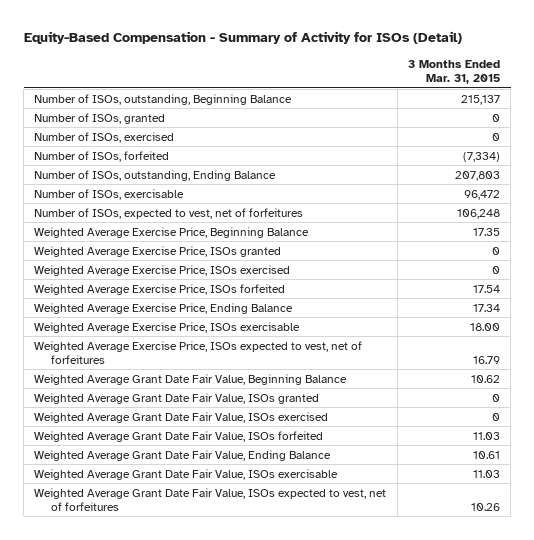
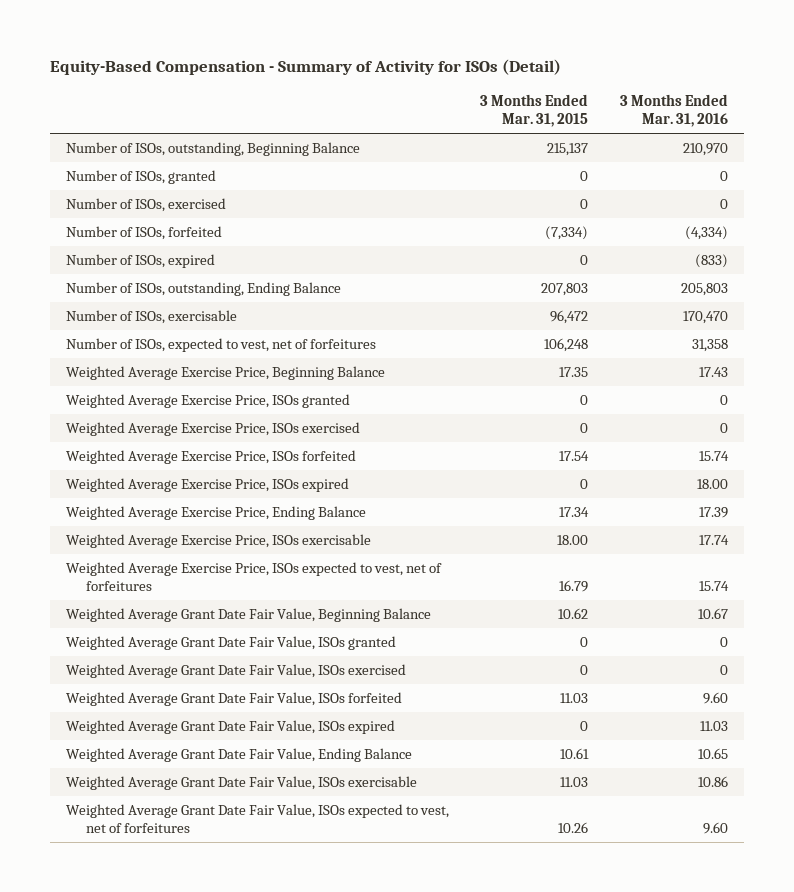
none -> [620,93,729,128] 3 Months Ended Mar. 31, 2016
none -> [65,253,215,268] Number of ISOs, expired
none -> [65,477,349,492] Weighted Average Exercise Price, ISOs expired
none -> [65,719,395,734] Weighted Average Grant Date Fair Value, ISOs expired

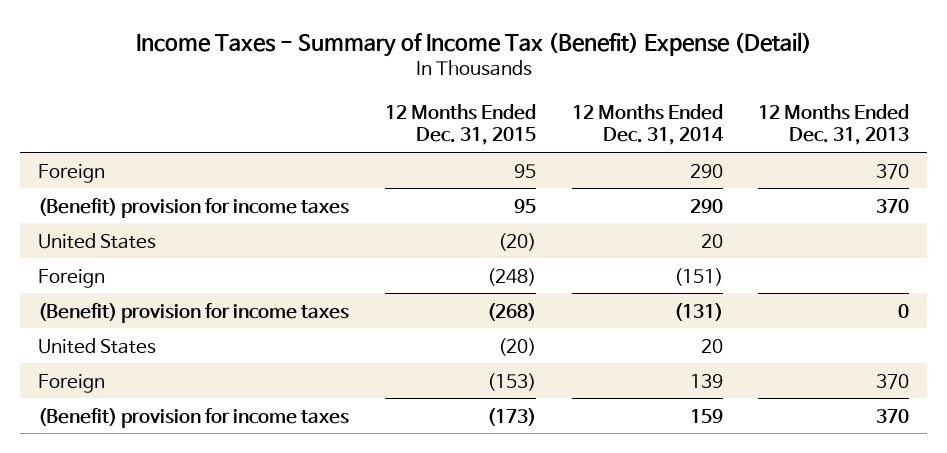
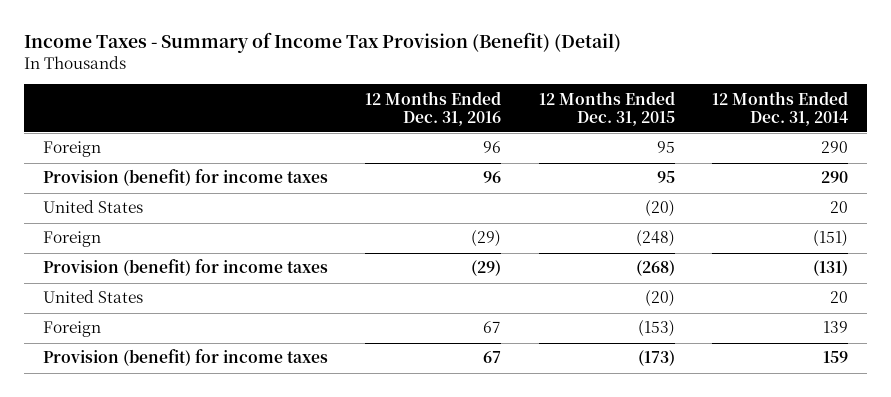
[135,31,812,57] Income Taxes - Summary of Income Tax (Benefit) Expense (Detail) -> [24,31,622,53] Income Taxes - Summary of Income Tax Provision (Benefit) (Detail)
[758,103,910,146] 12 Months Ended Dec. 31, 2013 -> none
none -> [365,90,502,126] 12 Months Ended Dec. 31, 2016
[37,197,349,218] (Benefit) provision for income taxes -> [42,169,328,187] Provision (benefit) for income taxes
[37,302,349,323] (Benefit) provision for income taxes -> [42,259,328,277] Provision (benefit) for income taxes
[37,407,349,428] (Benefit) provision for income taxes -> [42,349,328,367] Provision (benefit) for income taxes

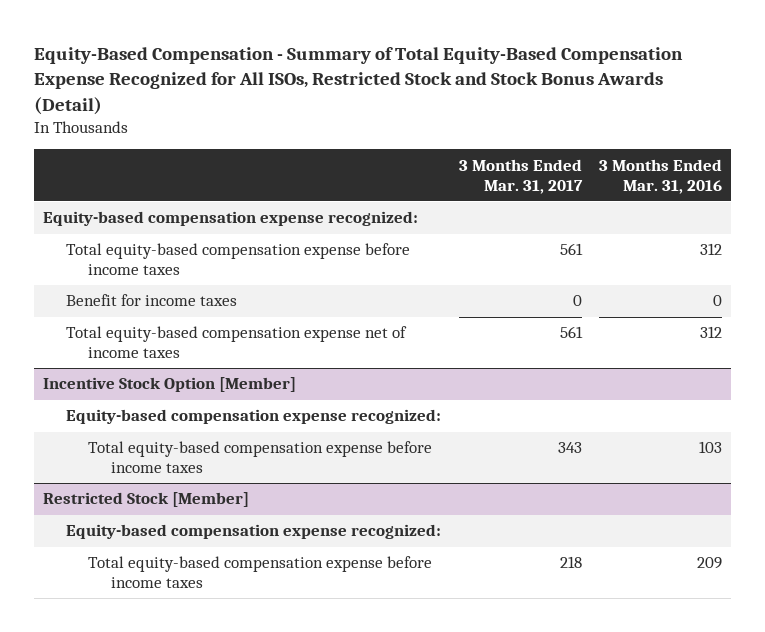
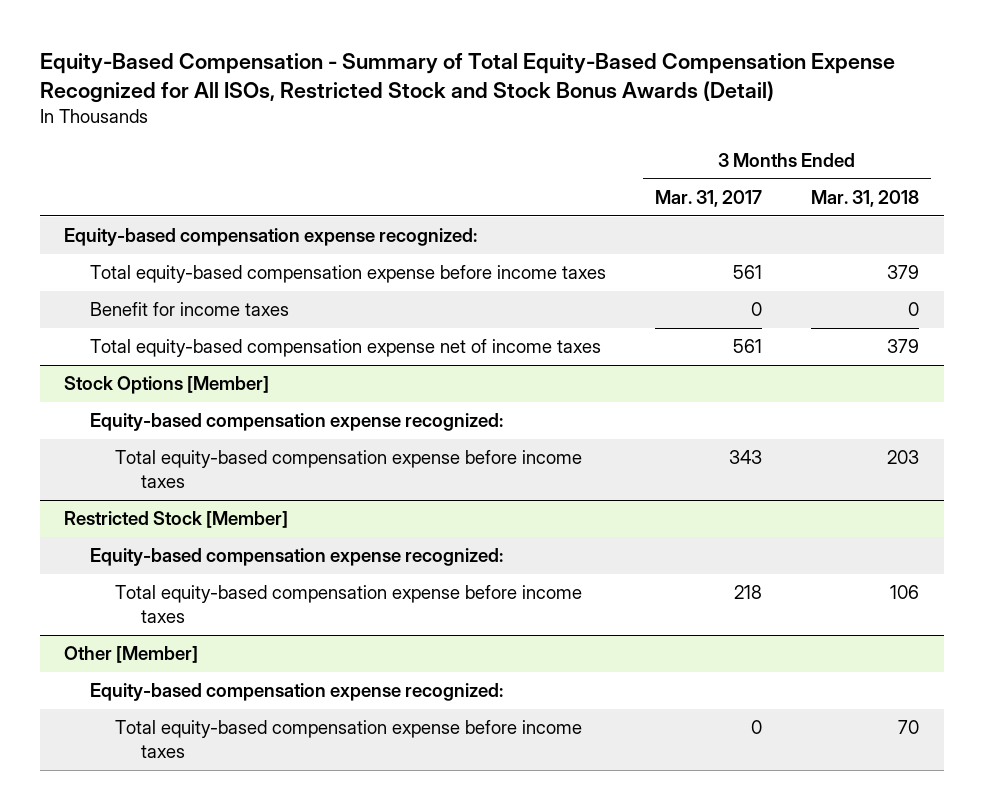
[599,158,723,194] 3 Months Ended Mar. 31, 2016 -> none
none -> [810,190,919,208] Mar. 31, 2018
[42,377,296,393] Incentive Stock Option [Member] -> [64,376,270,395] Stock Options [Member]
none -> [64,646,199,664] Other [Member]
none -> [89,683,503,702] Equity-based compensation expense recognized:
none -> [115,720,583,759] Total equity-based compensation expense before income taxes

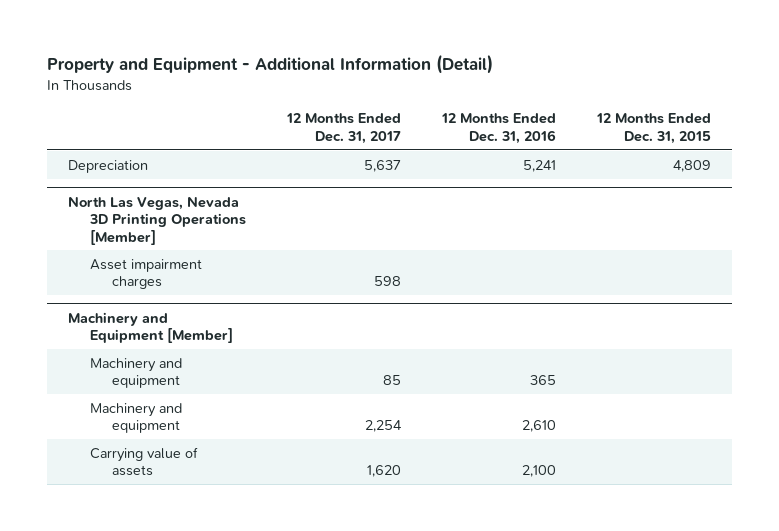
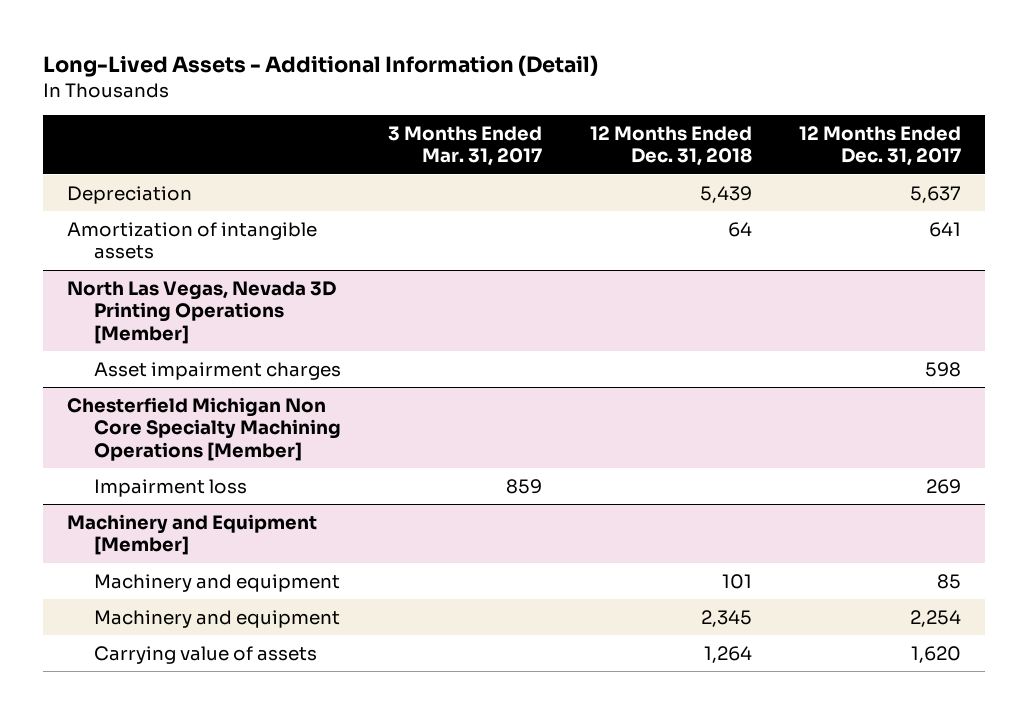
[47,53,494,74] Property and Equipment - Additional Information (Detail) -> [43,54,599,77] Long-Lived Assets - Additional Information (Detail)
[441,113,557,144] 12 Months Ended Dec. 31, 2016 -> none
[596,113,712,144] 12 Months Ended Dec. 31, 2015 -> none
none -> [388,125,543,167] 3 Months Ended Mar. 31, 2017
none -> [589,125,752,167] 12 Months Ended Dec. 31, 2018
none -> [67,221,318,260] Amortization of intangible assets
none -> [67,396,341,461] Chesterfield Michigan Non Core Specialty Machining Operations [Member]
none -> [93,478,247,497] Impairment loss

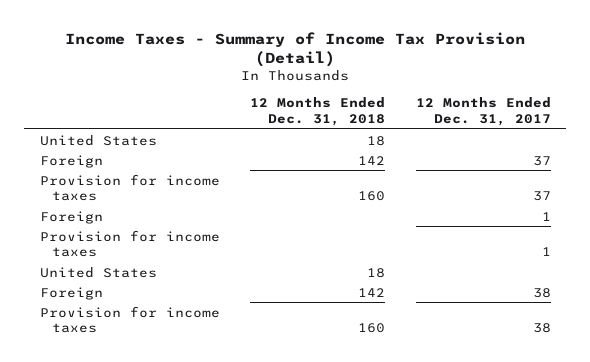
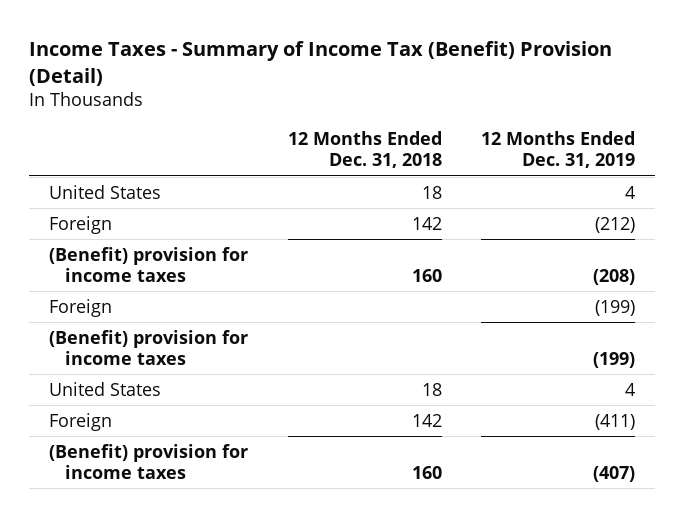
[65,31,526,68] Income Taxes - Summary of Income Tax Provision (Detail) -> [29,40,613,86] Income Taxes - Summary of Income Tax (Benefit) Provision (Detail)
[415,97,551,126] 12 Months Ended Dec. 31, 2017 -> none
none -> [481,131,636,169] 12 Months Ended Dec. 31, 2019
[39,173,220,202] Provision for income taxes -> [48,246,248,282] (Benefit) provision for income taxes
[39,229,220,258] Provision for income taxes -> [48,329,248,365] (Benefit) provision for income taxes
[39,305,220,334] Provision for income taxes -> [48,443,248,479] (Benefit) provision for income taxes

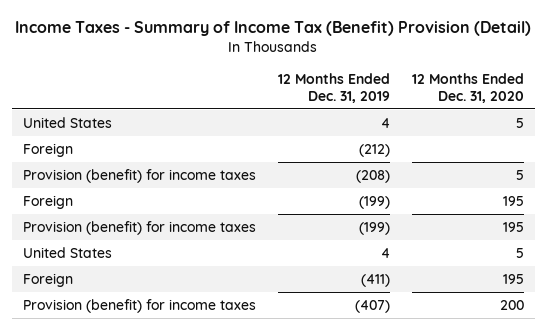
[287,131,442,169] 12 Months Ended Dec. 31, 2018 -> none
none -> [411,72,524,103] 12 Months Ended Dec. 31, 2020
[48,246,248,282] (Benefit) provision for income taxes -> [22,168,256,183] Provision (benefit) for income taxes
[48,329,248,365] (Benefit) provision for income taxes -> [22,220,256,235] Provision (benefit) for income taxes
[48,443,248,479] (Benefit) provision for income taxes -> [22,298,256,313] Provision (benefit) for income taxes

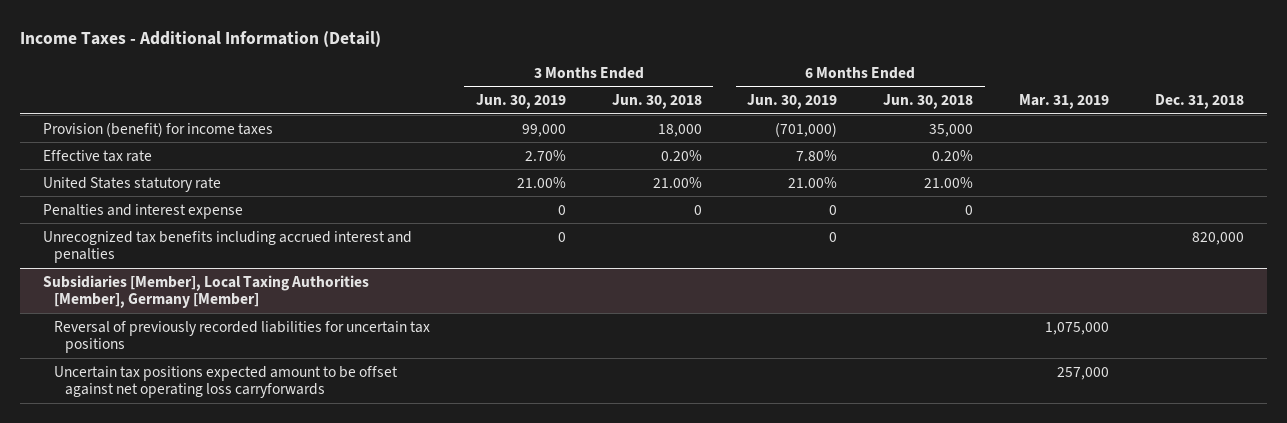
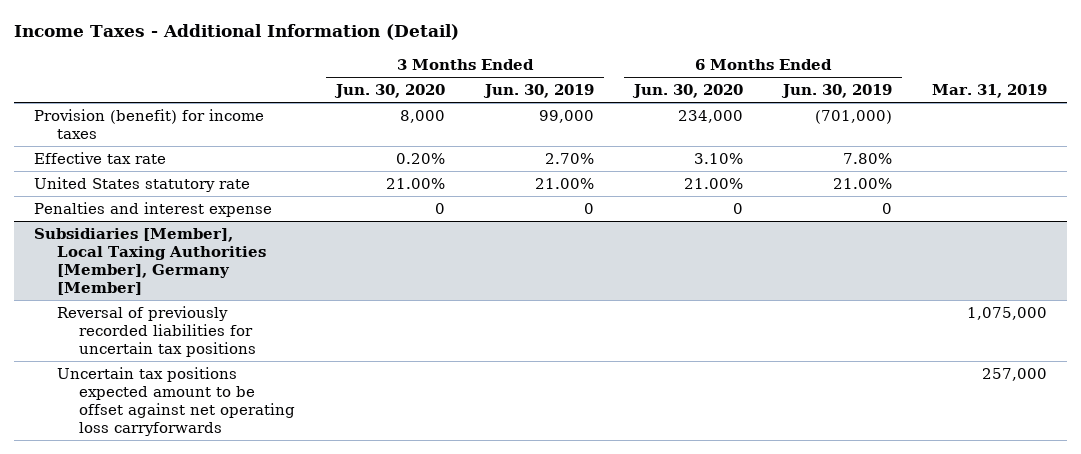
[611,94,702,110] Jun. 30, 2018 -> none
[883,94,974,110] Jun. 30, 2018 -> none
[1154,94,1244,110] Dec. 31, 2018 -> none
none -> [333,84,445,99] Jun. 30, 2020
none -> [631,84,743,99] Jun. 30, 2020
[42,230,412,264] Unrecognized tax benefits including accrued interest and penalties -> none

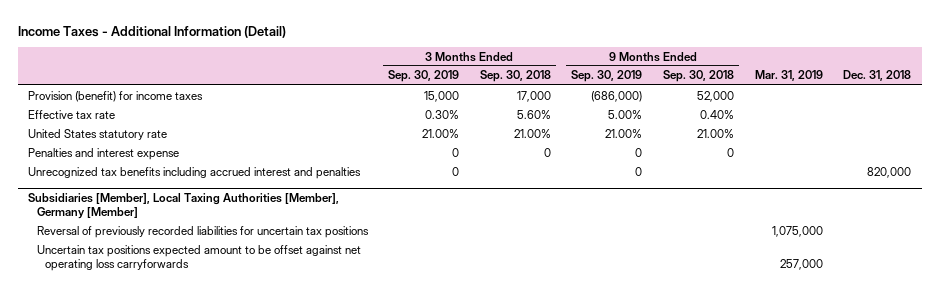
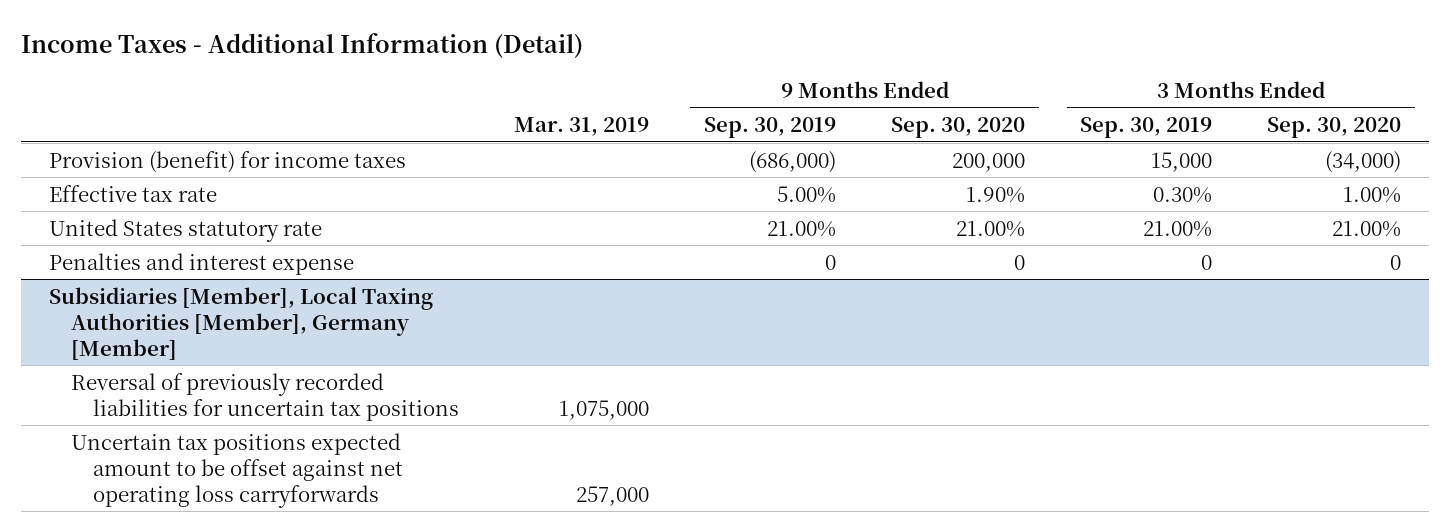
[479,70,551,83] Sep. 30, 2018 -> none
[663,70,735,83] Sep. 30, 2018 -> none
[843,70,912,82] Dec. 31, 2018 -> none
none -> [891,116,1026,138] Sep. 30, 2020
none -> [1267,116,1402,138] Sep. 30, 2020
[28,166,362,179] Unrecognized tax benefits including accrued interest and penalties -> none

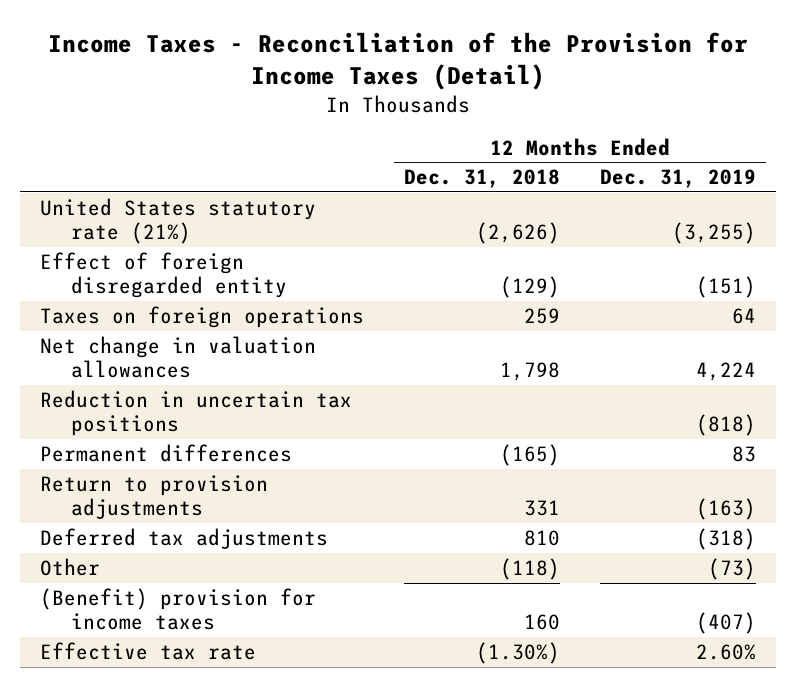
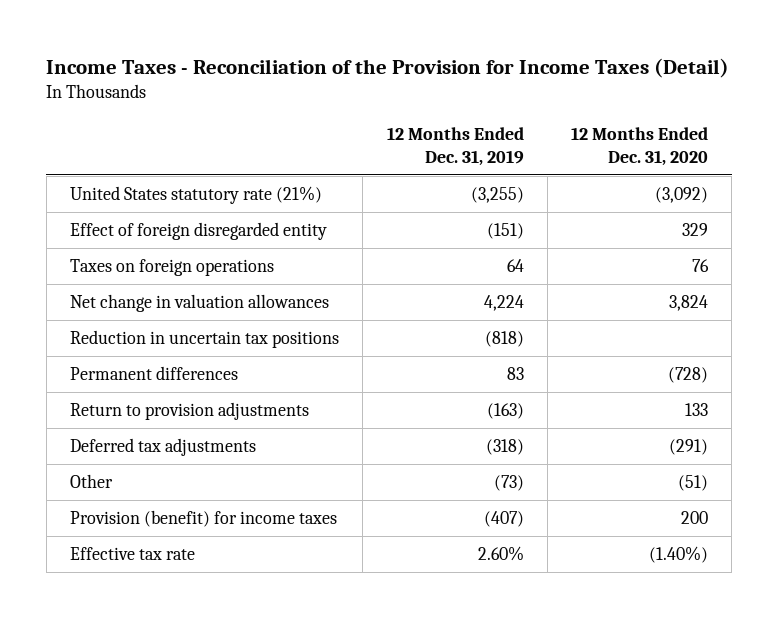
[403,169,560,189] Dec. 31, 2018 -> none
none -> [571,127,709,167] 12 Months Ended Dec. 31, 2020
[39,588,316,631] (Benefit) provision for income taxes -> [70,509,338,527] Provision (benefit) for income taxes

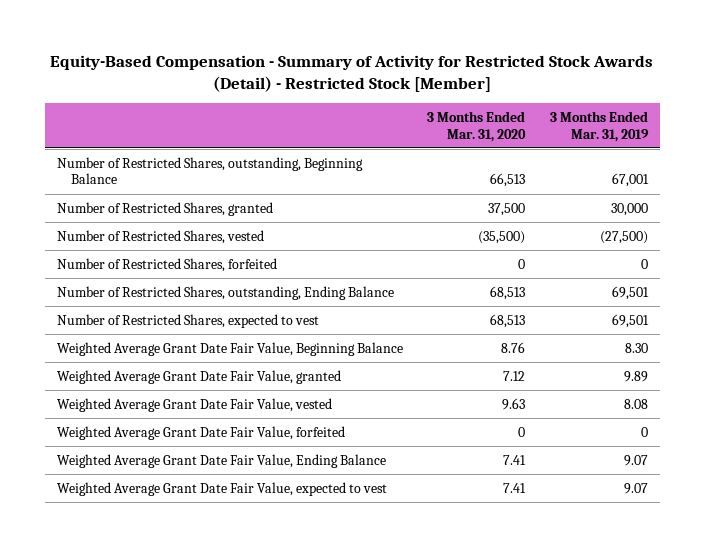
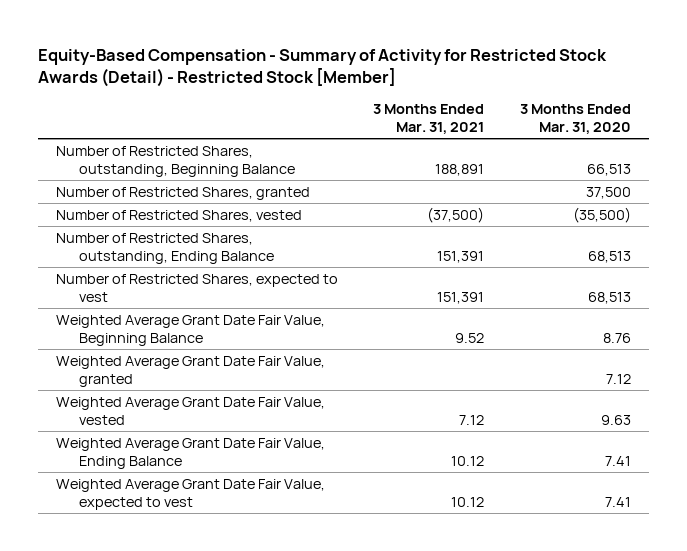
[549,111,649,142] 3 Months Ended Mar. 31, 2019 -> none
none -> [373,104,485,135] 3 Months Ended Mar. 31, 2021
[57,257,278,272] Number of Restricted Shares, forfeited -> none
[57,425,346,440] Weighted Average Grant Date Fair Value, forfeited -> none

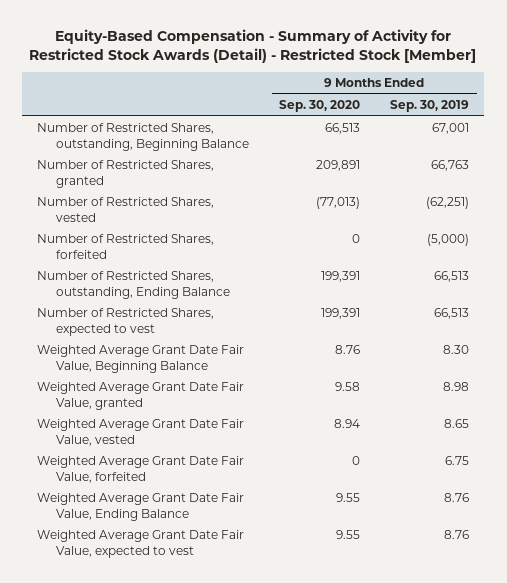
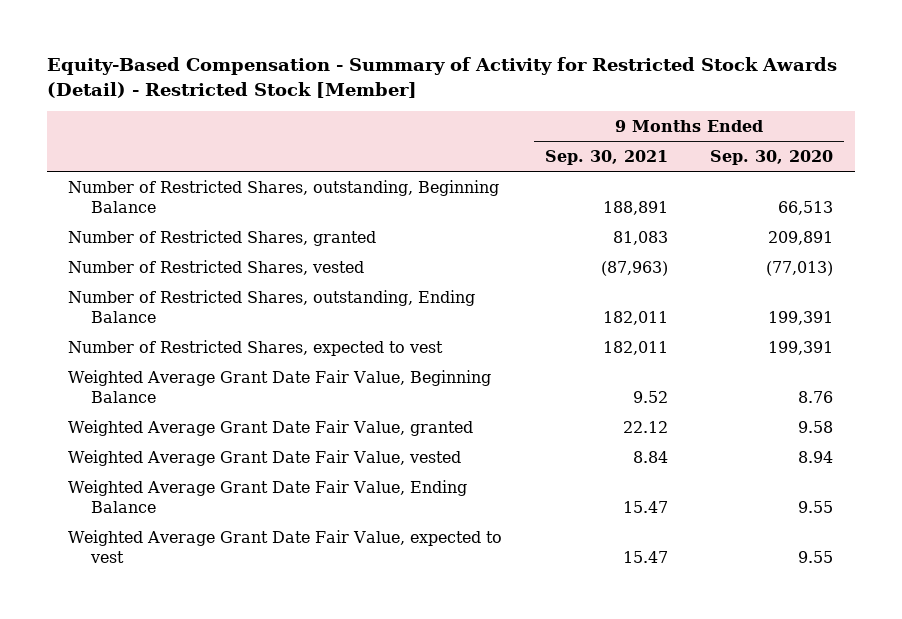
[390,100,470,113] Sep. 30, 2019 -> none
none -> [544,149,668,165] Sep. 30, 2021
[37,234,215,259] Number of Restricted Shares, forfeited -> none
[37,456,245,483] Weighted Average Grant Date Fair Value, forfeited -> none

